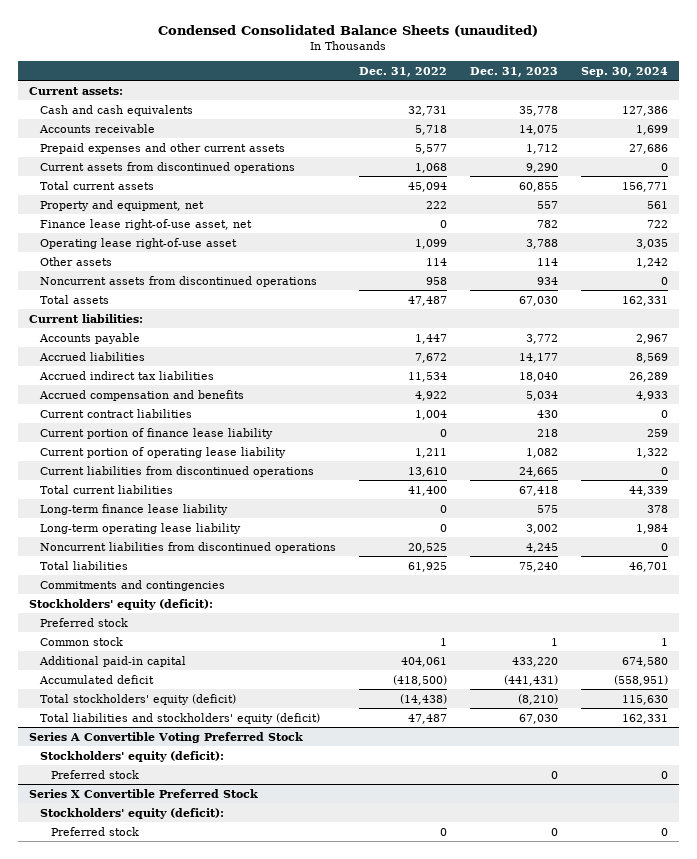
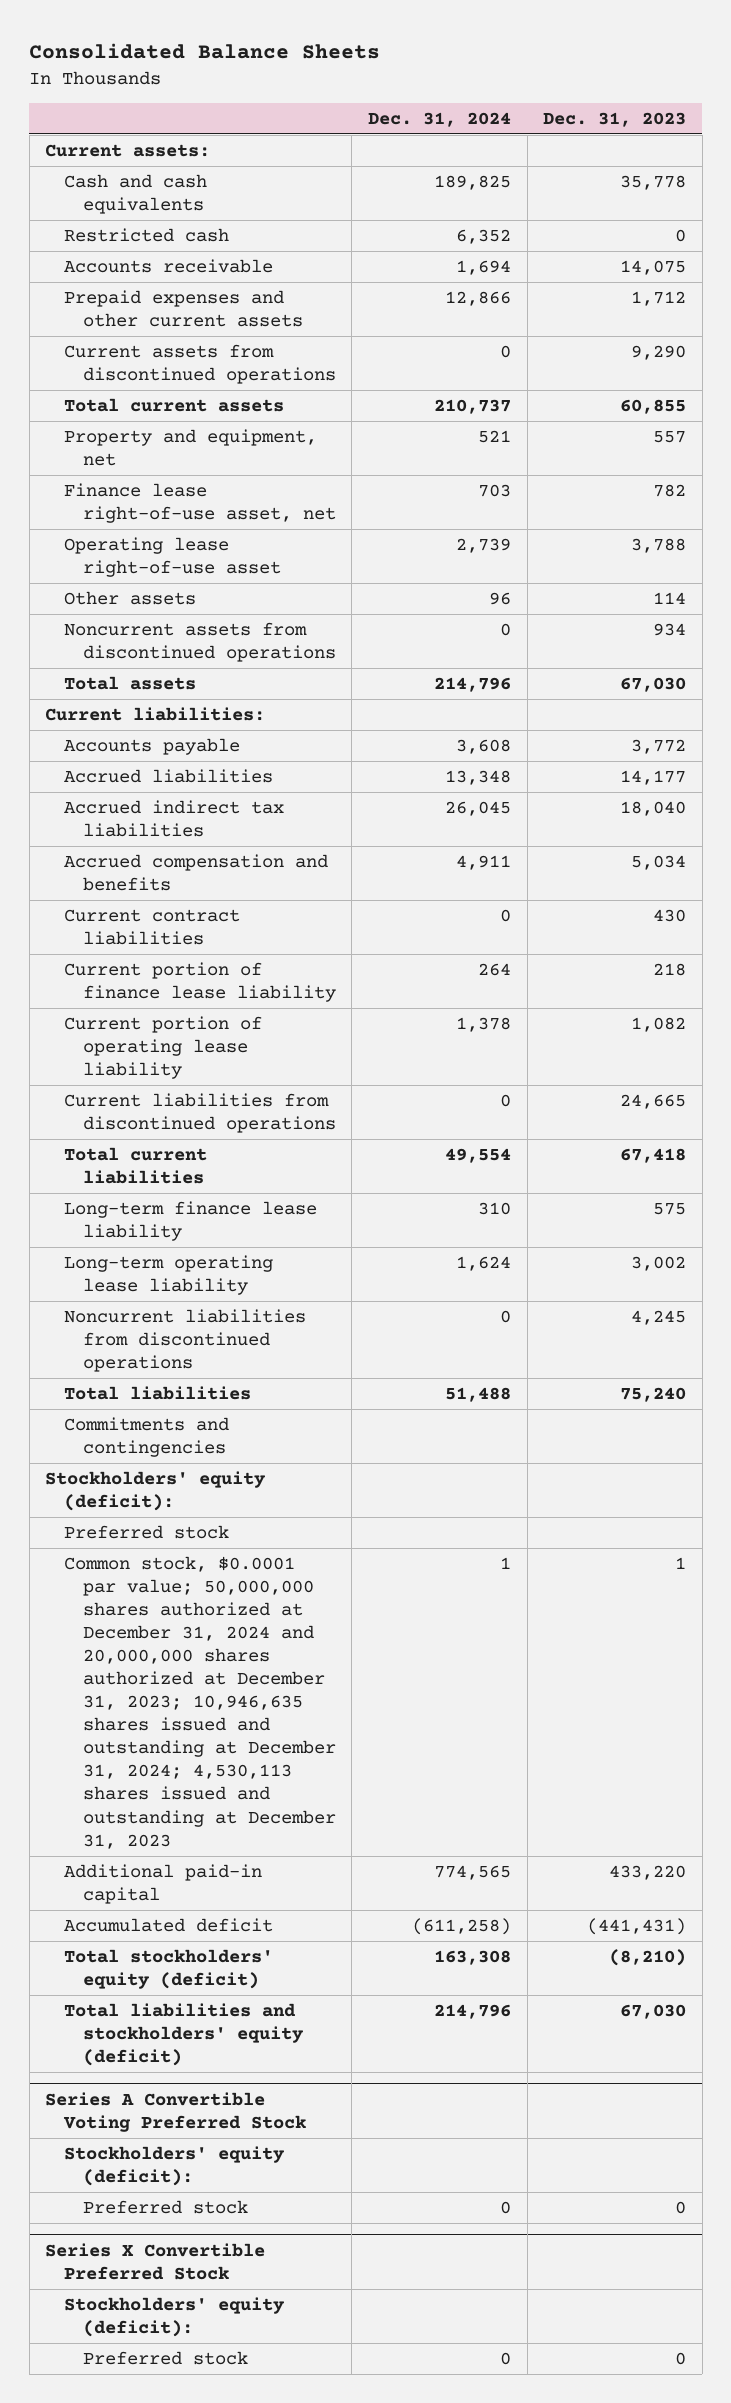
[158,24,539,37] Condensed Consolidated Balance Sheets (unaudited) -> [29,43,381,60] Consolidated Balance Sheets
[358,66,447,77] Dec. 31, 2022 -> none
[580,66,668,77] Sep. 30, 2024 -> none
none -> [367,111,511,127] Dec. 31, 2024
none -> [63,227,229,242] Restricted cash
[39,636,123,646] Common stock -> [63,1555,336,1849] Common stock, $0.0001 par value; 50,000,000 shares authorized at December 31, 2024 and 20,000,000 shares authorized at December 31, 2023; 10,946,635 shares issued and outstanding at December 31, 2024; 4,530,113 shares issued and outstanding at December 31, 2023

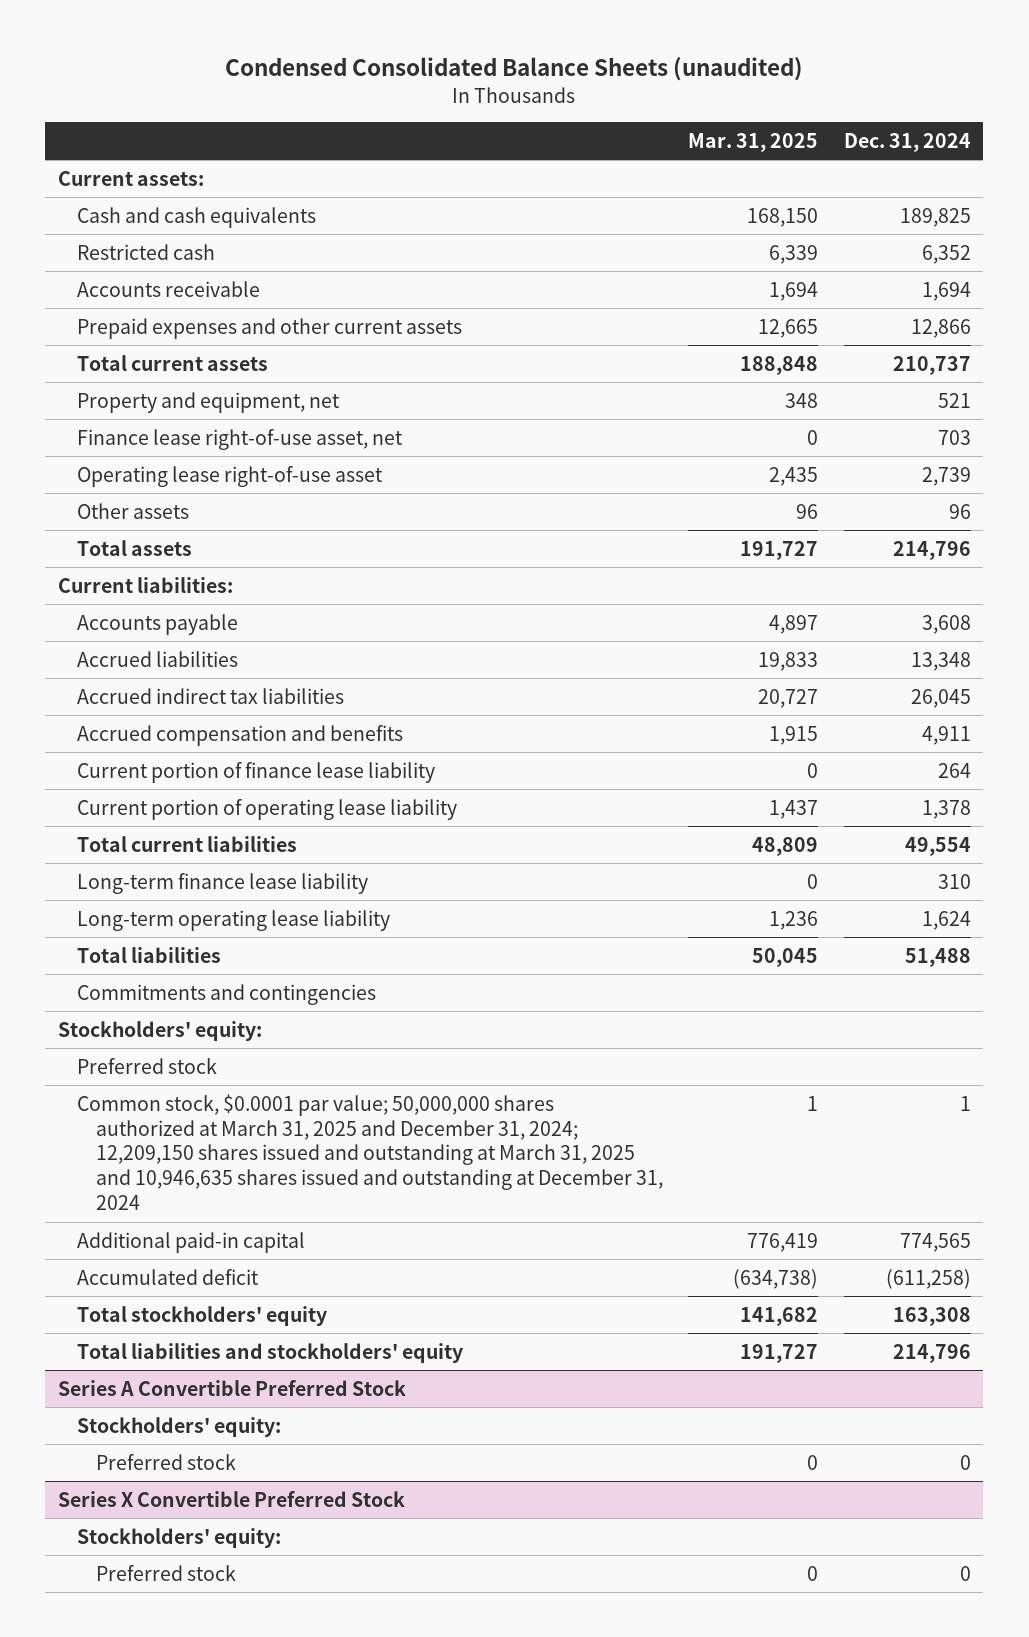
[29,43,381,60] Consolidated Balance Sheets -> [225,56,804,81] Condensed Consolidated Balance Sheets (unaudited)
[543,111,687,127] Dec. 31, 2023 -> none
none -> [688,133,819,153] Mar. 31, 2025
[63,343,336,385] Current assets from discontinued operations -> none
[63,621,336,663] Noncurrent assets from discontinued operations -> none
[63,908,240,946] Current contract liabilities -> none
[63,1092,336,1134] Current liabilities from discontinued operations -> none
[63,1308,306,1373] Noncurrent liabilities from discontinued operations -> none
[45,1470,267,1512] Stockholders' equity (deficit): -> [58,1020,263,1041] Stockholders' equity:
[63,1555,336,1849] Common stock, $0.0001 par value; 50,000,000 shares authorized at December 31, 2024 and 20,000,000 shares authorized at December 31, 2023; 10,946,635 shares issued and outstanding at December 31, 2024; 4,530,113 shares issued and outstanding at December 31, 2023 -> [76,1093,663,1211] Common stock, $0.0001 par value; 50,000,000 shares authorized at March 31, 2025 and December 31, 2024; 12,209,150 shares issued and outstanding at March 31, 2025 and 10,946,635 shares issued and outstanding at December 31, 2024
[63,1948,273,1990] Total stockholders' equity (deficit) -> [76,1305,327,1326] Total stockholders' equity
[63,2002,304,2067] Total liabilities and stockholders' equity (deficit) -> [76,1342,463,1363] Total liabilities and stockholders' equity
[45,2091,306,2132] Series A Convertible Voting Preferred Stock -> [58,1379,407,1396] Series A Convertible Preferred Stock
[63,2145,285,2187] Stockholders' equity (deficit): -> [76,1416,281,1437] Stockholders' equity:
[63,2296,285,2338] Stockholders' equity (deficit): -> [76,1527,281,1548] Stockholders' equity:

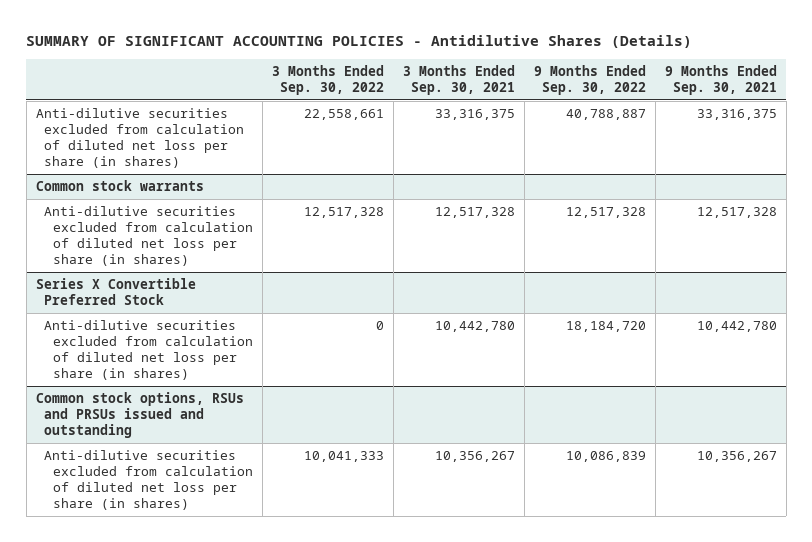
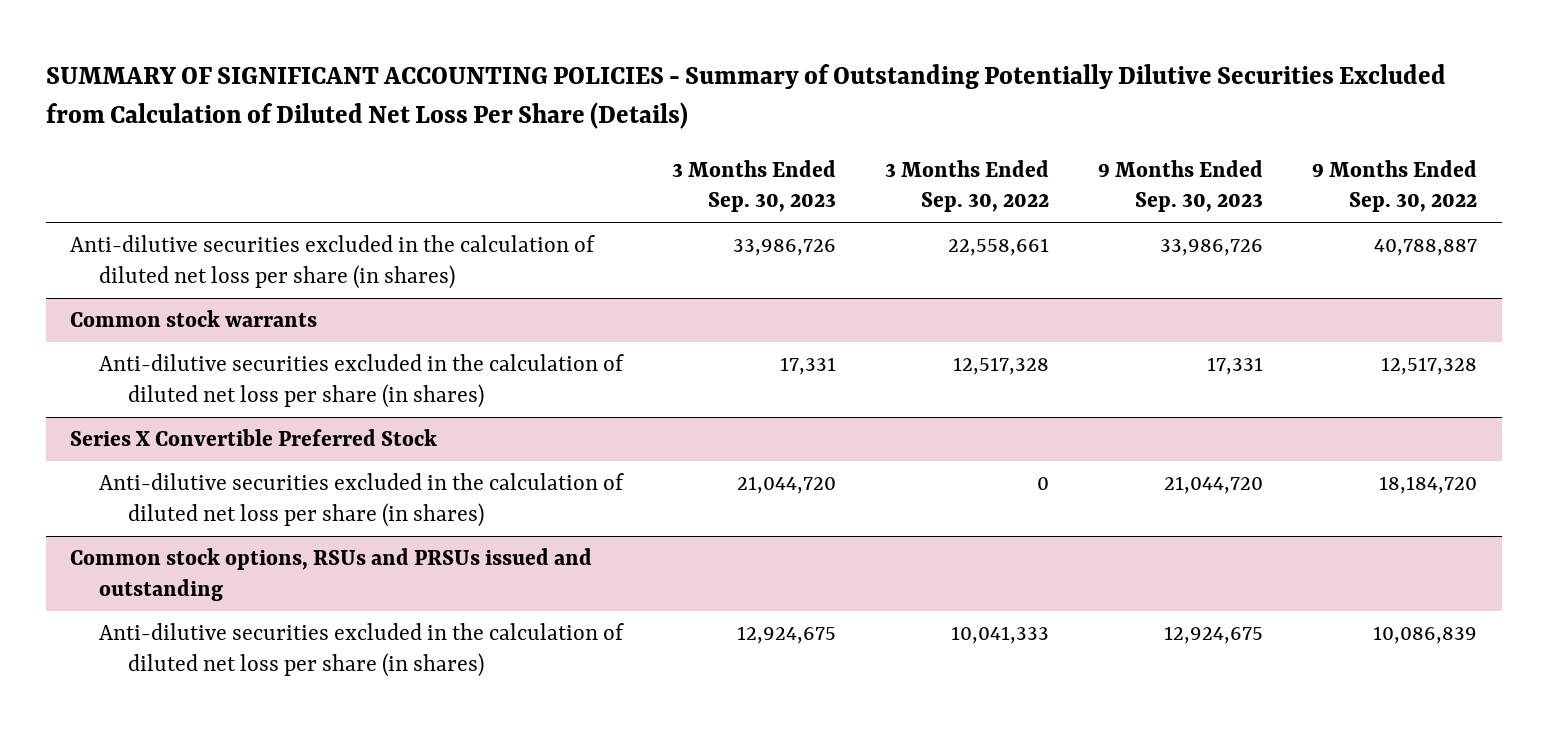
[26,34,693,48] SUMMARY OF SIGNIFICANT ACCOUNTING POLICIES - Antidilutive Shares (Details) -> [46,64,1447,129] SUMMARY OF SIGNIFICANT ACCOUNTING POLICIES - Summary of Outstanding Potentially Dilutive Securities Excluded from Calculation of Diluted Net Loss Per Share (Details)
[403,64,516,95] 3 Months Ended Sep. 30, 2021 -> none
[664,64,777,95] 9 Months Ended Sep. 30, 2021 -> none
none -> [672,159,837,213] 3 Months Ended Sep. 30, 2023
none -> [1098,159,1264,213] 9 Months Ended Sep. 30, 2023
[35,108,245,169] Anti-dilutive securities excluded from calculation of diluted net loss per share (in shares) -> [70,235,596,289] Anti-dilutive securities excluded in the calculation of diluted net loss per share (in shares)
[44,206,254,267] Anti-dilutive securities excluded from calculation of diluted net loss per share (in shares) -> [99,354,625,408] Anti-dilutive securities excluded in the calculation of diluted net loss per share (in shares)
[44,320,254,381] Anti-dilutive securities excluded from calculation of diluted net loss per share (in shares) -> [99,473,625,527] Anti-dilutive securities excluded in the calculation of diluted net loss per share (in shares)
[44,450,254,511] Anti-dilutive securities excluded from calculation of diluted net loss per share (in shares) -> [99,623,625,677] Anti-dilutive securities excluded in the calculation of diluted net loss per share (in shares)

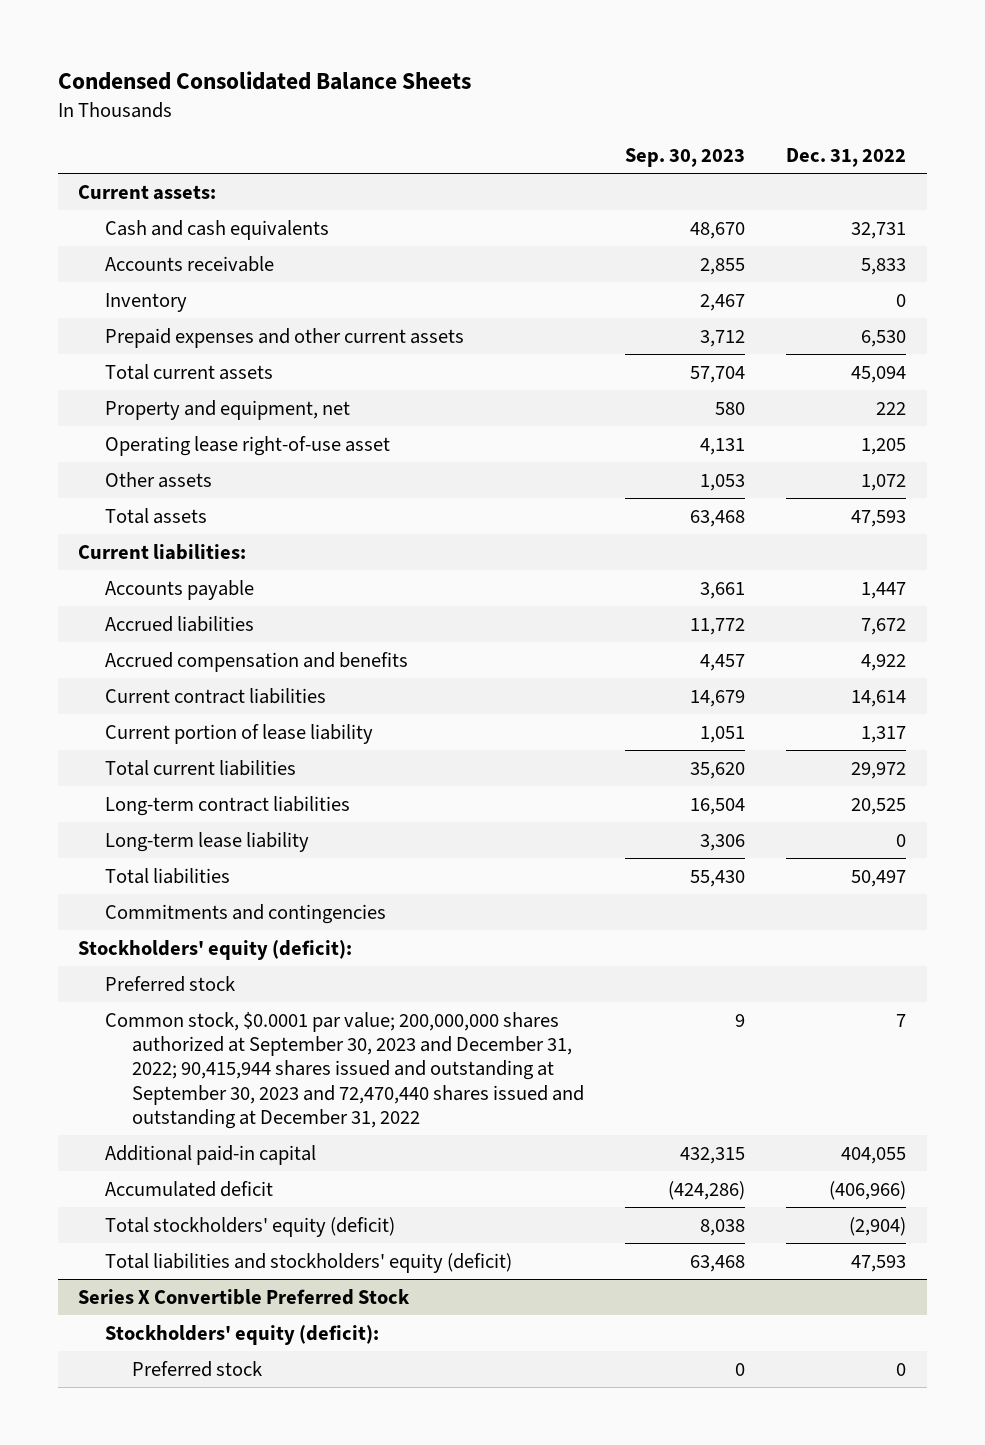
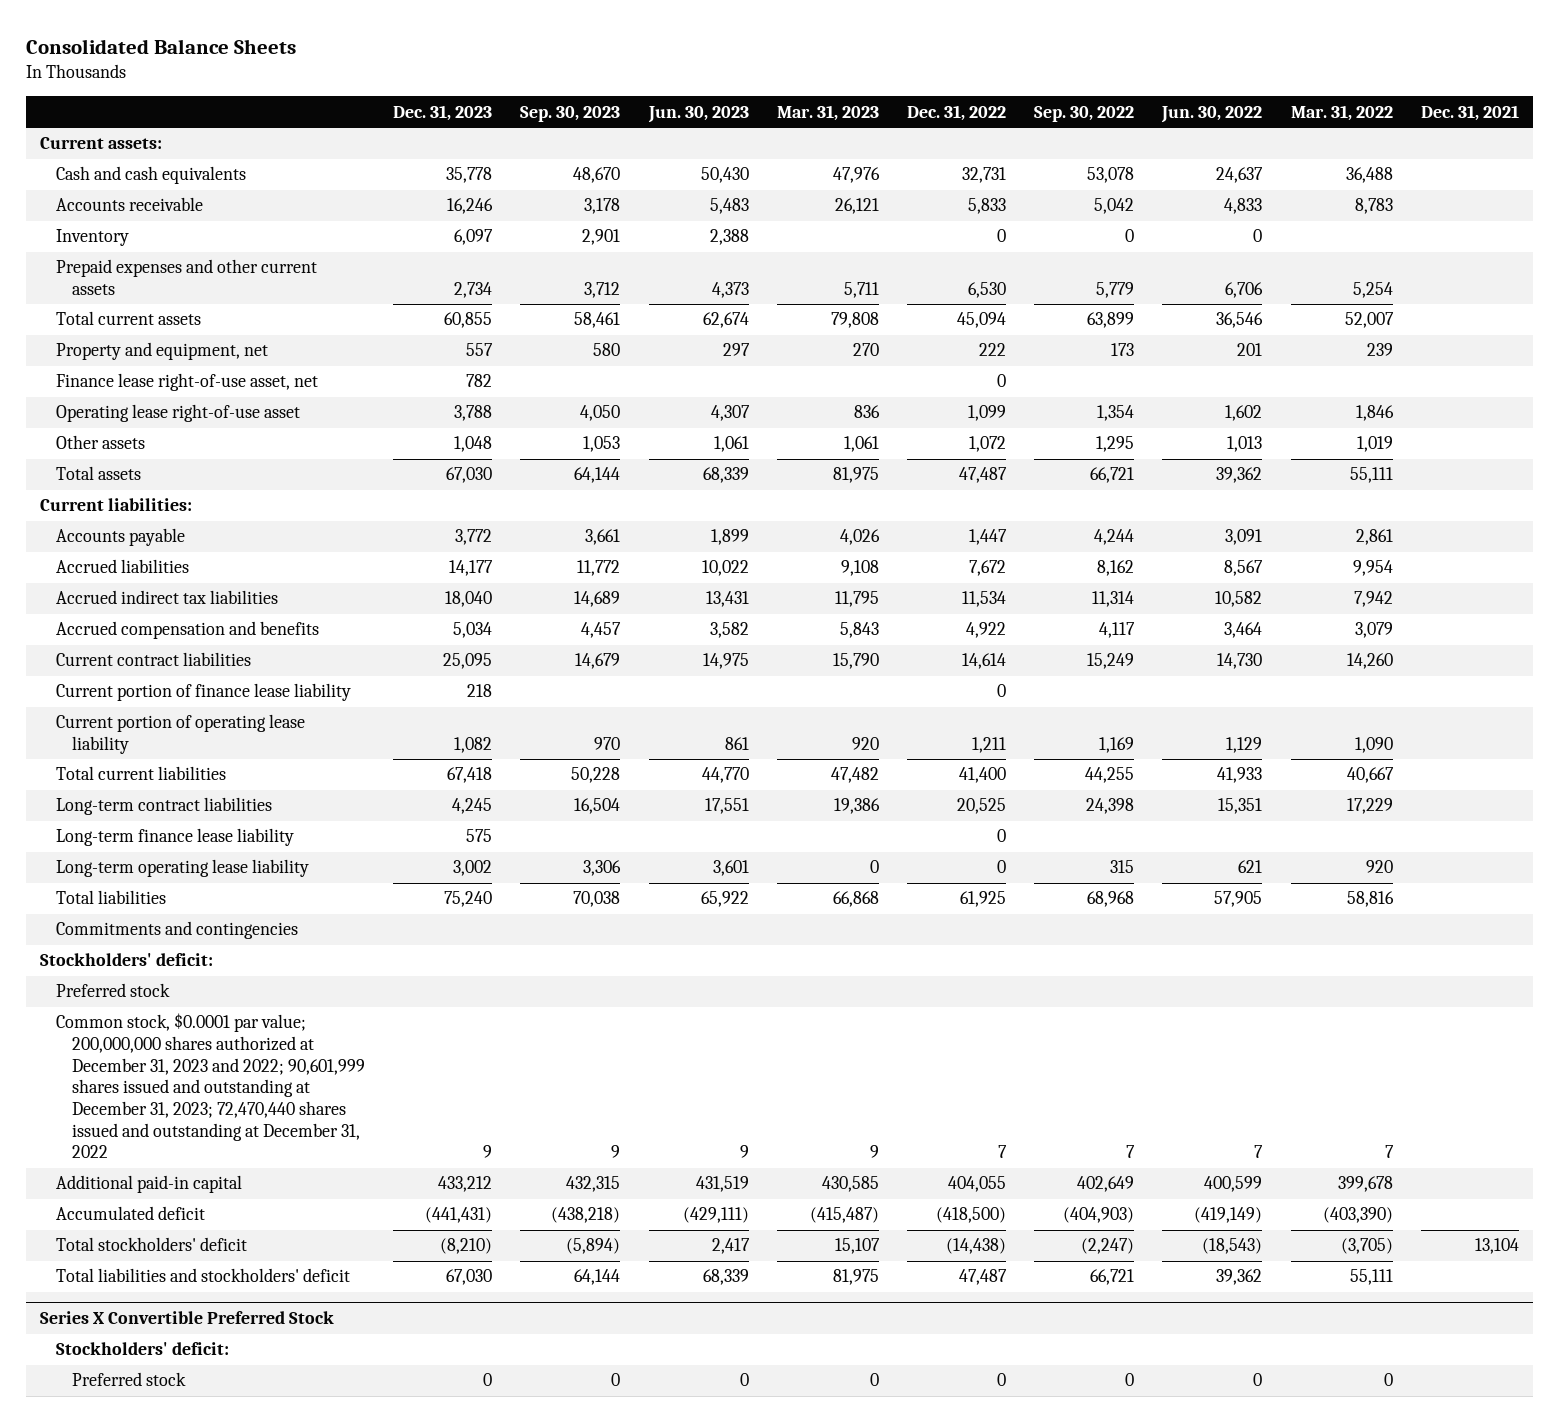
[57,71,471,91] Condensed Consolidated Balance Sheets -> [26,39,297,55] Consolidated Balance Sheets
none -> [393,104,493,121] Dec. 31, 2023
none -> [647,105,749,123] Jun. 30, 2023
none -> [776,104,879,121] Mar. 31, 2023
none -> [1034,105,1135,122] Sep. 30, 2022
none -> [1161,105,1263,123] Jun. 30, 2022
none -> [1290,104,1393,121] Mar. 31, 2022
none -> [1420,104,1519,121] Dec. 31, 2021
[700,257,746,275] 2,855 -> [584,198,621,215] 3,178
[700,293,746,311] 2,467 -> [582,229,621,246] 2,901
[690,365,746,383] 57,704 -> [574,312,621,329] 58,461
none -> [56,373,319,392] Finance lease right-of-use asset, net
[700,437,746,455] 4,131 -> [580,405,621,422] 4,050
[861,437,907,455] 1,205 -> [967,405,1006,422] 1,099
[690,509,746,527] 63,468 -> [574,467,621,484] 64,144
[851,509,907,527] 47,593 -> [958,467,1007,484] 47,487
none -> [56,590,279,605] Accrued indirect tax liabilities
none -> [56,683,352,702] Current portion of finance lease liability
[105,723,374,744] Current portion of lease liability -> [56,714,306,755] Current portion of operating lease liability
[700,725,746,743] 1,051 -> [594,737,621,751] 970
[861,725,907,743] 1,317 -> [971,737,1006,754] 1,211
[690,761,746,779] 35,620 -> [571,767,621,784] 50,228
[851,761,907,779] 29,972 -> [958,767,1006,784] 41,400
none -> [56,828,295,847] Long-term finance lease liability
[105,831,310,852] Long-term lease liability -> [56,859,310,878] Long-term operating lease liability
[690,869,746,887] 55,430 -> [573,891,621,908] 70,038
[851,869,907,887] 50,497 -> [959,891,1006,908] 61,925
[78,939,353,960] Stockholders' equity (deficit): -> [40,953,214,967] Stockholders' deficit:
[105,1011,585,1130] Common stock, $0.0001 par value; 200,000,000 shares authorized at September 30, 2023 and December 31, 2022; 90,415,944 shares issued and outstanding at September 30, 2023 and 72,470,440 shares issued and outstanding at December 31, 2022 -> [56,1013,366,1159] Common stock, $0.0001 par value; 200,000,000 shares authorized at December 31, 2023 and 2022; 90,601,999 shares issued and outstanding at December 31, 2023; 72,470,440 shares issued and outstanding at December 31, 2022
[668,1180,746,1200] (424,286) -> [551,1207,621,1224] (438,218)
[829,1180,907,1200] (406,966) -> [935,1207,1006,1224] (418,500)
[105,1216,396,1237] Total stockholders' equity (deficit) -> [56,1237,248,1252] Total stockholders' deficit
[700,1218,746,1236] 8,038 -> [566,1238,621,1255] (5,894)
[849,1216,907,1236] (2,904) -> [945,1238,1006,1255] (14,438)
[105,1252,513,1273] Total liabilities and stockholders' equity (deficit) -> [56,1268,351,1283] Total liabilities and stockholders' deficit
[690,1254,746,1272] 63,468 -> [574,1269,621,1286] 64,144
[851,1254,907,1272] 47,593 -> [958,1269,1007,1286] 47,487
[105,1324,380,1345] Stockholders' equity (deficit): -> [56,1342,230,1356] Stockholders' deficit:

